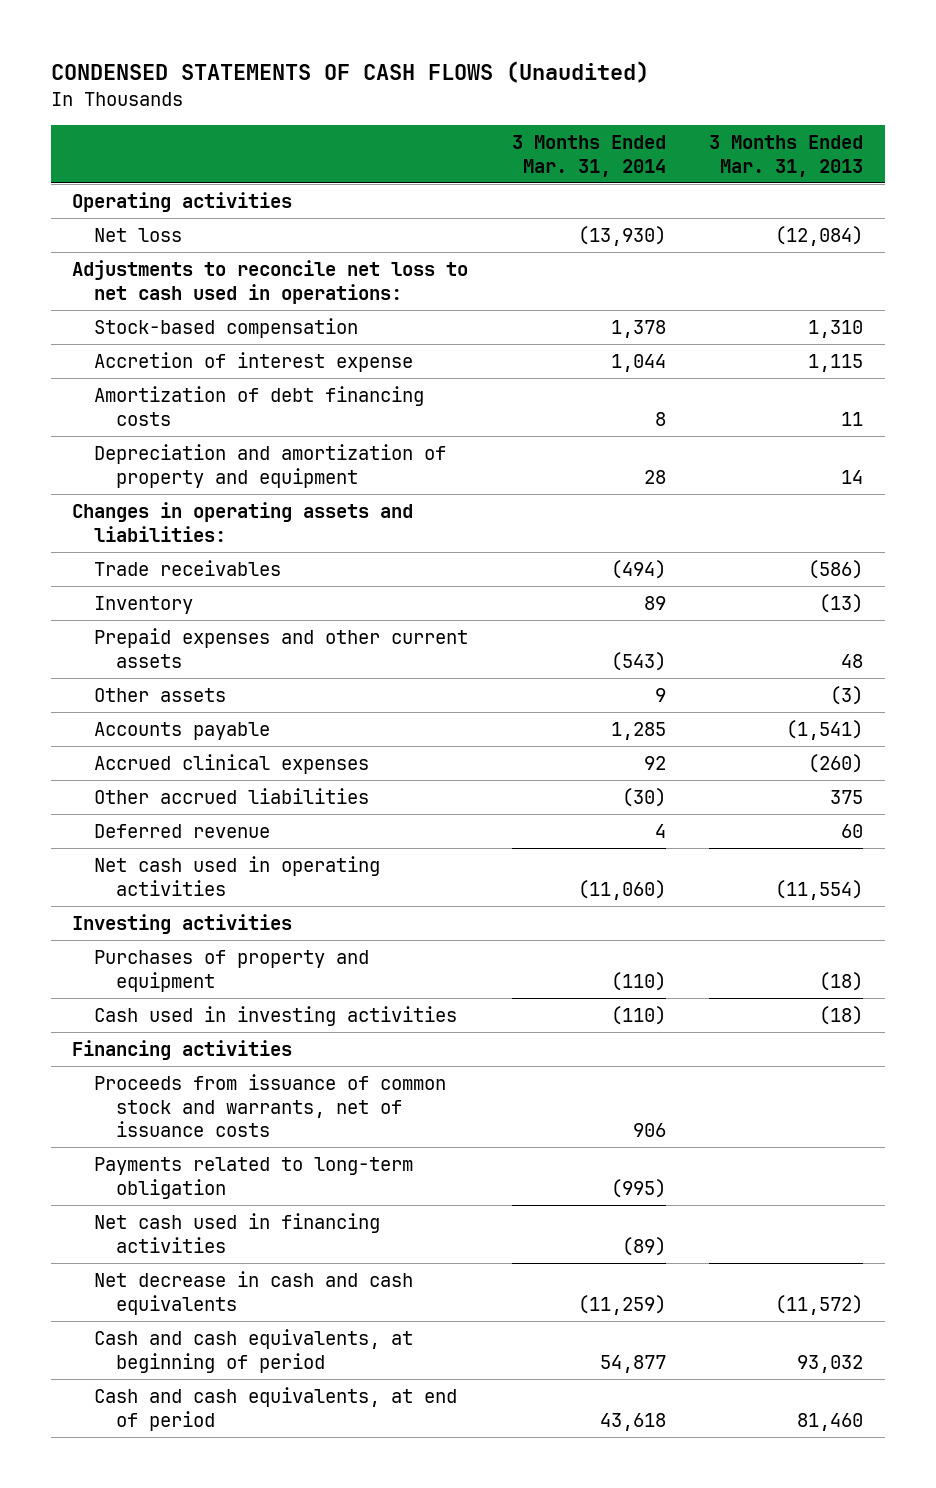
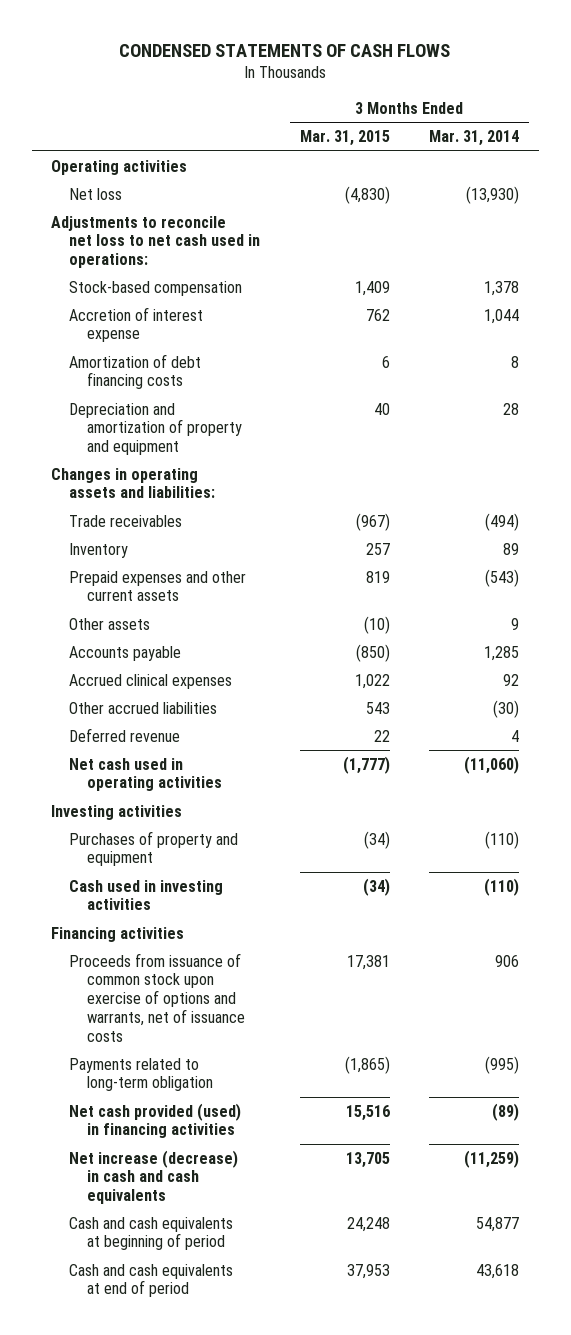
[50,61,649,84] CONDENSED STATEMENTS OF CASH FLOWS (Unaudited) -> [119,43,451,57] CONDENSED STATEMENTS OF CASH FLOWS
[709,135,864,178] 3 Months Ended Mar. 31, 2013 -> none
none -> [299,130,390,147] Mar. 31, 2015
[94,1073,447,1138] Proceeds from issuance of common stock and warrants, net of issuance costs -> [69,952,246,1042] Proceeds from issuance of common stock upon exercise of options and warrants, net of issuance costs
[94,1212,381,1253] Net cash used in financing activities -> [69,1102,242,1139] Net cash provided (used) in financing activities
[94,1270,414,1315] Net decrease in cash and cash equivalents -> [69,1149,239,1205] Net increase (decrease) in cash and cash equivalents
[94,1328,414,1373] Cash and cash equivalents, at beginning of period -> [69,1216,234,1251] Cash and cash equivalents at beginning of period
[94,1386,458,1431] Cash and cash equivalents, at end of period -> [69,1263,234,1298] Cash and cash equivalents at end of period

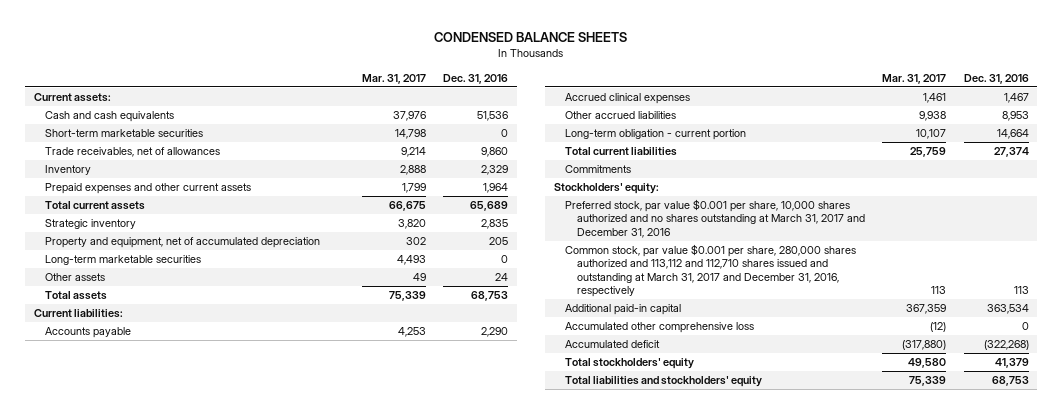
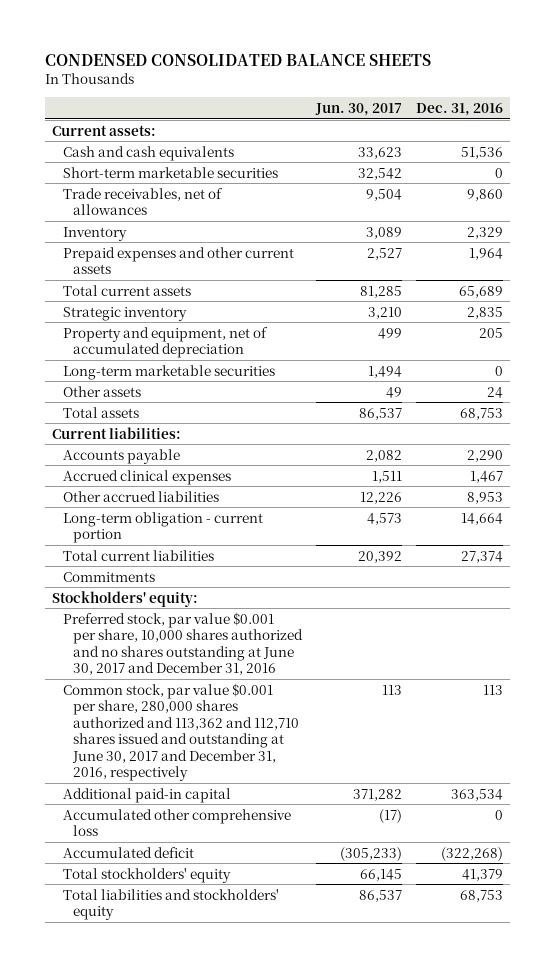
[434,32,628,43] CONDENSED BALANCE SHEETS -> [45,53,432,66] CONDENSED CONSOLIDATED BALANCE SHEETS
[362,73,427,84] Mar. 31, 2017 -> none
none -> [315,103,403,117] Jun. 30, 2017
[565,199,865,238] Preferred stock, par value $0.001 per share, 10,000 shares authorized and no shares outstanding at March 31, 2017 and December 31, 2016 -> [62,611,304,676] Preferred stock, par value $0.001 per share, 10,000 shares authorized and no shares outstanding at June 30, 2017 and December 31, 2016
[565,244,857,298] Common stock, par value $0.001 per share, 280,000 shares authorized and 113,112 and 112,710 shares issued and outstanding at March 31, 2017 and December 31, 2016, respectively -> [62,682,300,782] Common stock, par value $0.001 per share, 280,000 shares authorized and 113,362 and 112,710 shares issued and outstanding at June 30, 2017 and December 31, 2016, respectively

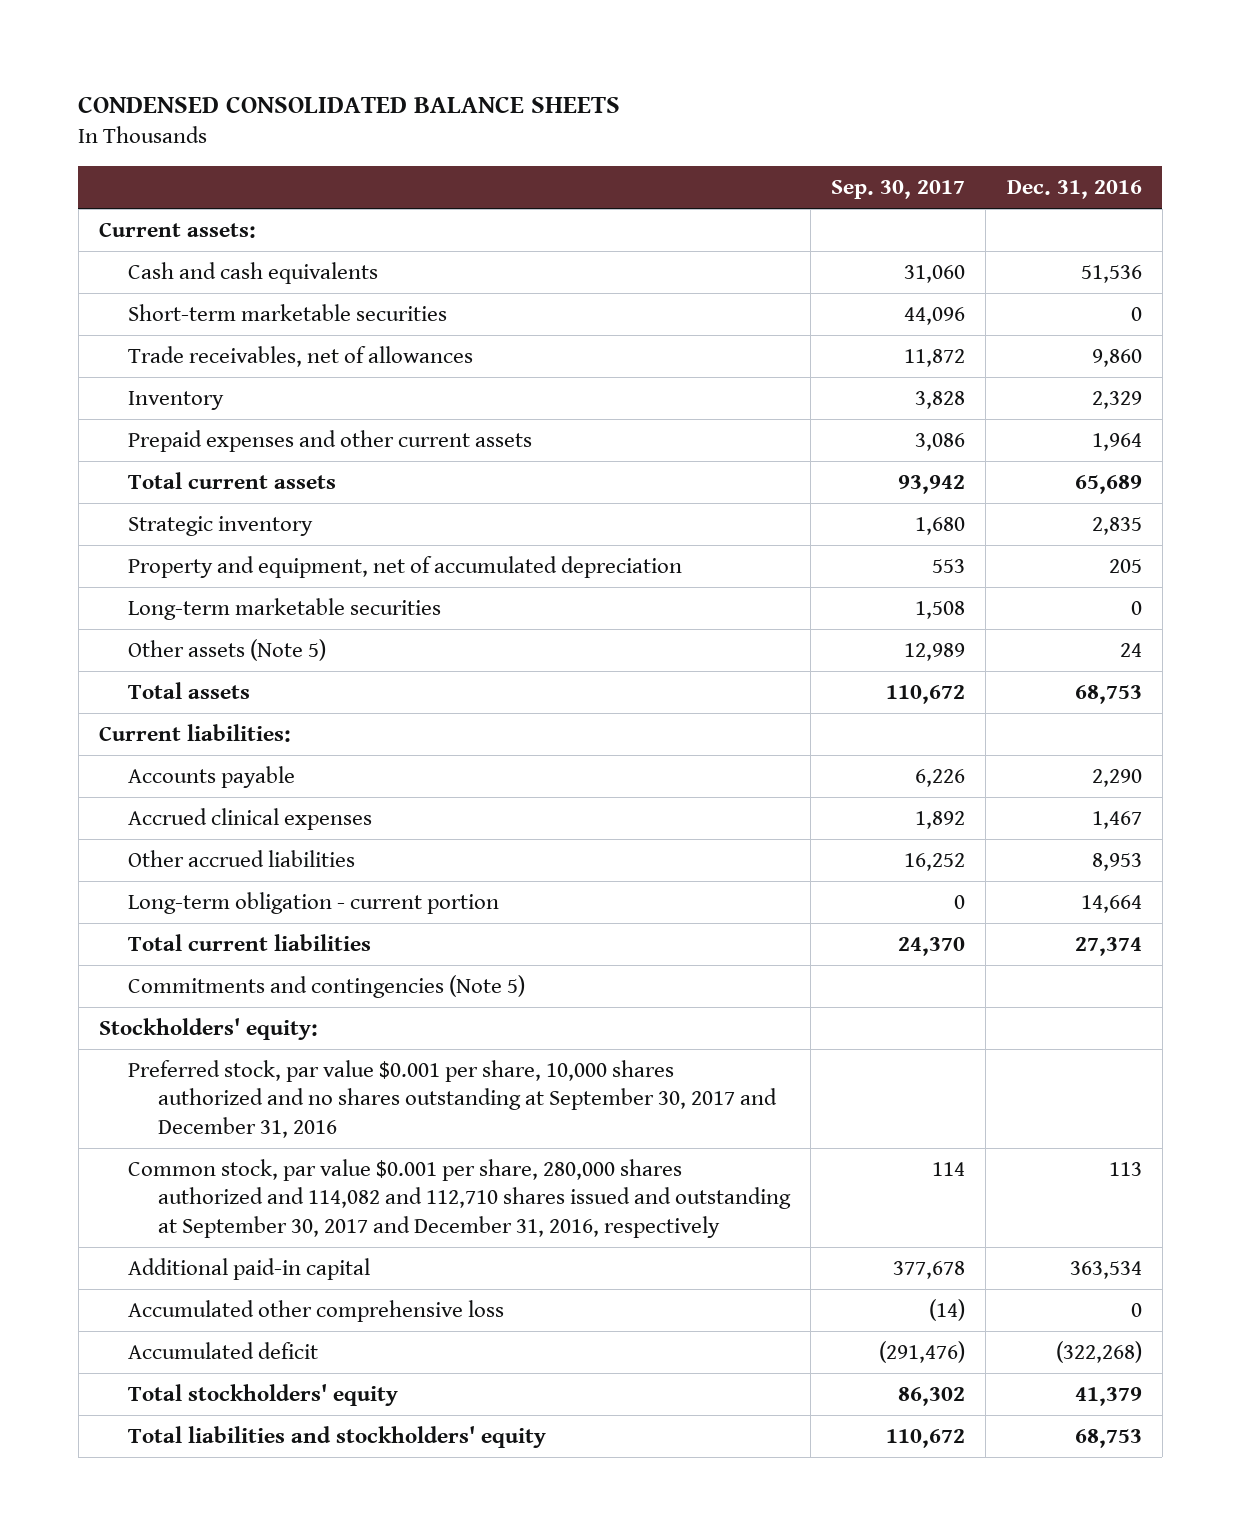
[315,103,403,117] Jun. 30, 2017 -> none
none -> [831,179,966,199] Sep. 30, 2017
[62,385,141,397] Other assets -> [128,639,327,662] Other assets (Note 5)
[62,571,155,582] Commitments -> [128,975,526,999] Commitments and contingencies (Note 5)
[62,611,304,676] Preferred stock, par value $0.001 per share, 10,000 shares authorized and no shares outstanding at June 30, 2017 and December 31, 2016 -> [128,1060,778,1138] Preferred stock, par value $0.001 per share, 10,000 shares authorized and no shares outstanding at September 30, 2017 and December 31, 2016
[62,682,300,782] Common stock, par value $0.001 per share, 280,000 shares authorized and 113,362 and 112,710 shares issued and outstanding at June 30, 2017 and December 31, 2016, respectively -> [128,1159,792,1238] Common stock, par value $0.001 per share, 280,000 shares authorized and 114,082 and 112,710 shares issued and outstanding at September 30, 2017 and December 31, 2016, respectively

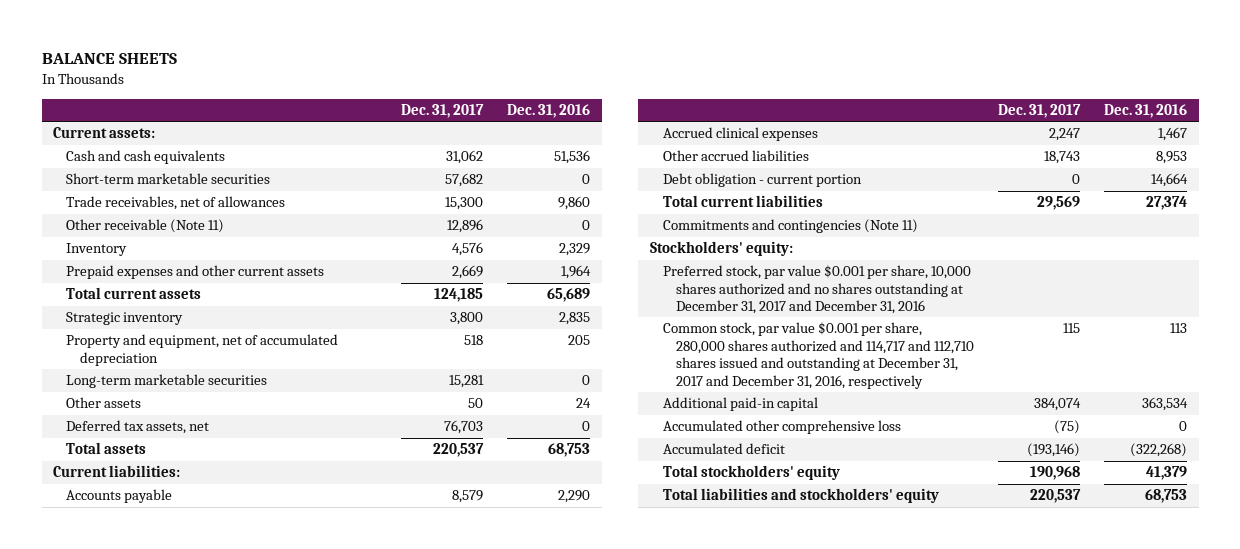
[78,96,621,114] CONDENSED CONSOLIDATED BALANCE SHEETS -> [41,53,177,65] BALANCE SHEETS
[831,179,966,199] Sep. 30, 2017 -> none
none -> [401,104,485,119] Dec. 31, 2017
none -> [66,219,225,234] Other receivable (Note 11)
[128,639,327,662] Other assets (Note 5) -> [66,397,142,409] Other assets
none -> [66,420,210,435] Deferred tax assets, net
[128,892,500,915] Long-term obligation - current portion -> [663,173,863,188] Debt obligation - current portion
[128,975,526,999] Commitments and contingencies (Note 5) -> [663,219,919,234] Commitments and contingencies (Note 11)
[128,1060,778,1138] Preferred stock, par value $0.001 per share, 10,000 shares authorized and no shares outstanding at September 30, 2017 and December 31, 2016 -> [663,265,972,315] Preferred stock, par value $0.001 per share, 10,000 shares authorized and no shares outstanding at December 31, 2017 and December 31, 2016
[128,1159,792,1238] Common stock, par value $0.001 per share, 280,000 shares authorized and 114,082 and 112,710 shares issued and outstanding at September 30, 2017 and December 31, 2016, respectively -> [663,322,975,389] Common stock, par value $0.001 per share, 280,000 shares authorized and 114,717 and 112,710 shares issued and outstanding at December 31, 2017 and December 31, 2016, respectively

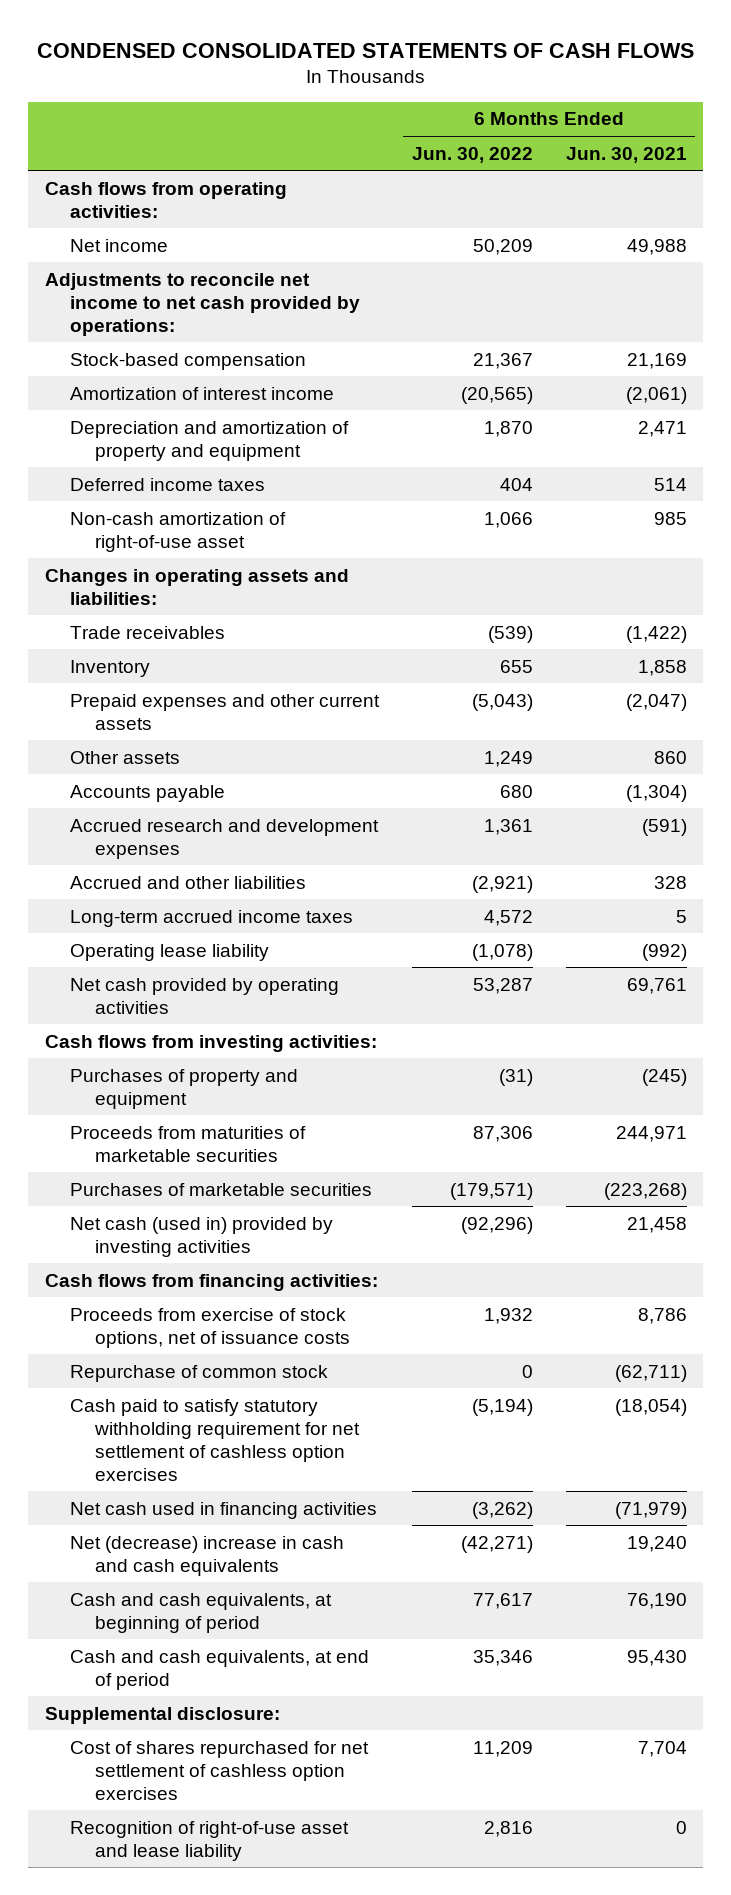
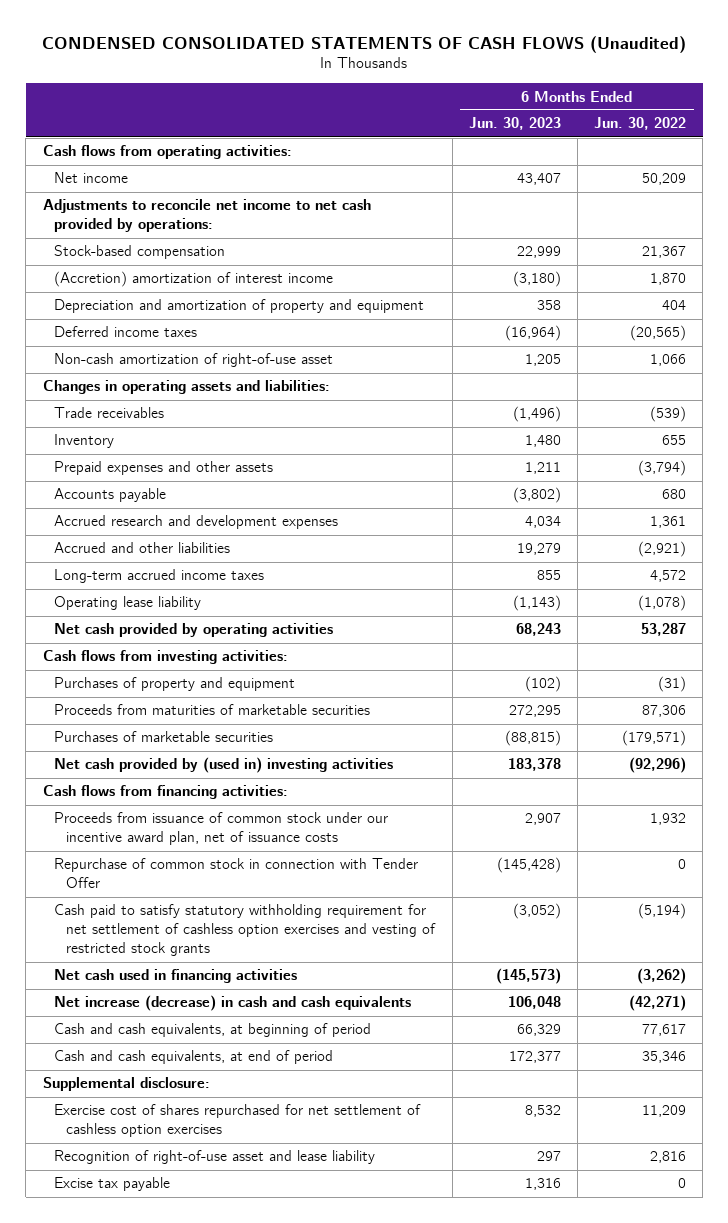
[36,42,694,58] CONDENSED CONSOLIDATED STATEMENTS OF CASH FLOWS -> [42,35,687,53] CONDENSED CONSOLIDATED STATEMENTS OF CASH FLOWS (Unaudited)
[565,146,687,163] Jun. 30, 2021 -> none
none -> [468,117,561,131] Jun. 30, 2023
[69,386,334,400] Amortization of interest income -> [54,271,334,288] (Accretion) amortization of interest income
[460,386,533,404] (20,565) -> [649,273,686,286] 1,870
[483,420,533,437] 1,870 -> [661,300,686,311] 404
[499,477,533,491] 404 -> [629,325,686,342] (20,565)
[69,750,180,764] Other assets -> none
[69,693,380,730] Prepaid expenses and other current assets -> [54,461,274,476] Prepaid expenses and other assets
[471,693,533,711] (5,043) -> [637,460,686,477] (3,794)
[69,1216,333,1257] Net cash (used in) provided by investing activities -> [54,757,394,774] Net cash provided by (used in) investing activities
[69,1307,350,1348] Proceeds from exercise of stock options, net of issuance costs -> [54,812,389,846] Proceeds from issuance of common stock under our incentive award plan, net of issuance costs
[69,1364,328,1382] Repurchase of common stock -> [54,858,419,889] Repurchase of common stock in connection with Tender Offer
[69,1398,360,1481] Cash paid to satisfy statutory withholding requirement for net settlement of cashless option exercises -> [54,904,437,957] Cash paid to satisfy statutory withholding requirement for net settlement of cashless option exercises and vesting of restricted stock grants
[69,1535,344,1576] Net (decrease) increase in cash and cash equivalents -> [54,995,412,1012] Net increase (decrease) in cash and cash equivalents
[69,1740,369,1800] Cost of shares repurchased for net settlement of cashless option exercises -> [54,1104,422,1138] Exercise cost of shares repurchased for net settlement of cashless option exercises
none -> [54,1177,171,1192] Excise tax payable

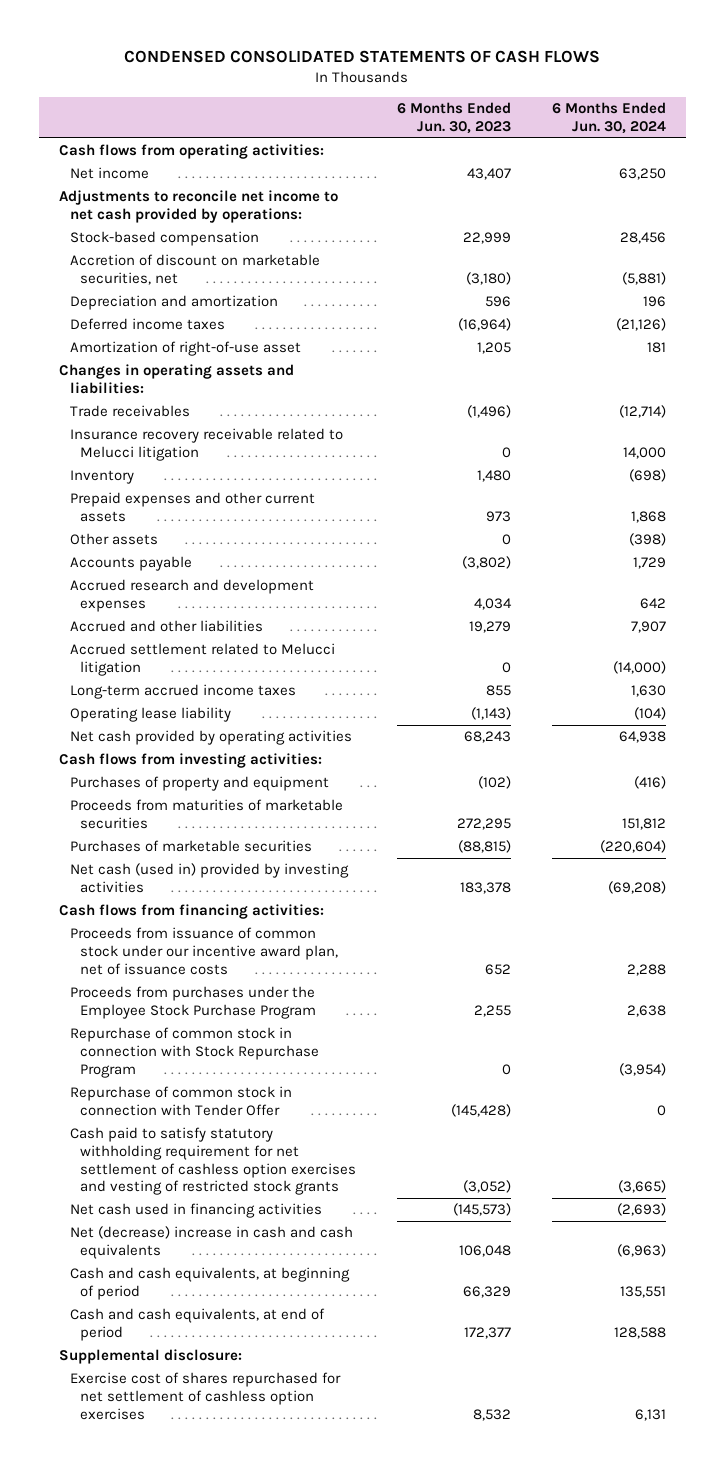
[42,35,687,53] CONDENSED CONSOLIDATED STATEMENTS OF CASH FLOWS (Unaudited) -> [124,49,601,63] CONDENSED CONSOLIDATED STATEMENTS OF CASH FLOWS
[593,117,686,131] Jun. 30, 2022 -> none
none -> [551,102,666,134] 6 Months Ended Jun. 30, 2024
[54,271,334,288] (Accretion) amortization of interest income -> [69,254,320,285] Accretion of discount on marketable securities, net
[54,299,425,314] Depreciation and amortization of property and equipment -> [69,295,278,311] Depreciation and amortization
[536,300,561,311] 358 -> [484,296,511,308] 596
[54,353,334,368] Non-cash amortization of right-of-use asset -> [69,341,301,357] Amortization of right-of-use asset
none -> [69,428,343,461] Insurance recovery receivable related to Melucci litigation
[54,461,274,476] Prepaid expenses and other assets -> [69,492,315,522] Prepaid expenses and other current assets
[524,462,561,475] 1,211 -> [485,510,511,522] 973
none -> [69,533,158,546] Other assets
none -> [69,643,335,676] Accrued settlement related to Melucci litigation
[54,757,394,774] Net cash provided by (used in) investing activities -> [69,863,349,893] Net cash (used in) provided by investing activities
[524,813,561,826] 2,907 -> [484,963,511,975] 652
none -> [69,986,317,1019] Proceeds from purchases under the Employee Stock Purchase Program
none -> [69,1027,320,1078] Repurchase of common stock in connection with Stock Repurchase Program
[54,995,412,1012] Net increase (decrease) in cash and cash equivalents -> [69,1226,353,1259] Net (decrease) increase in cash and cash equivalents
[54,1150,376,1165] Recognition of right-of-use asset and lease liability -> none
[54,1177,171,1192] Excise tax payable -> none

